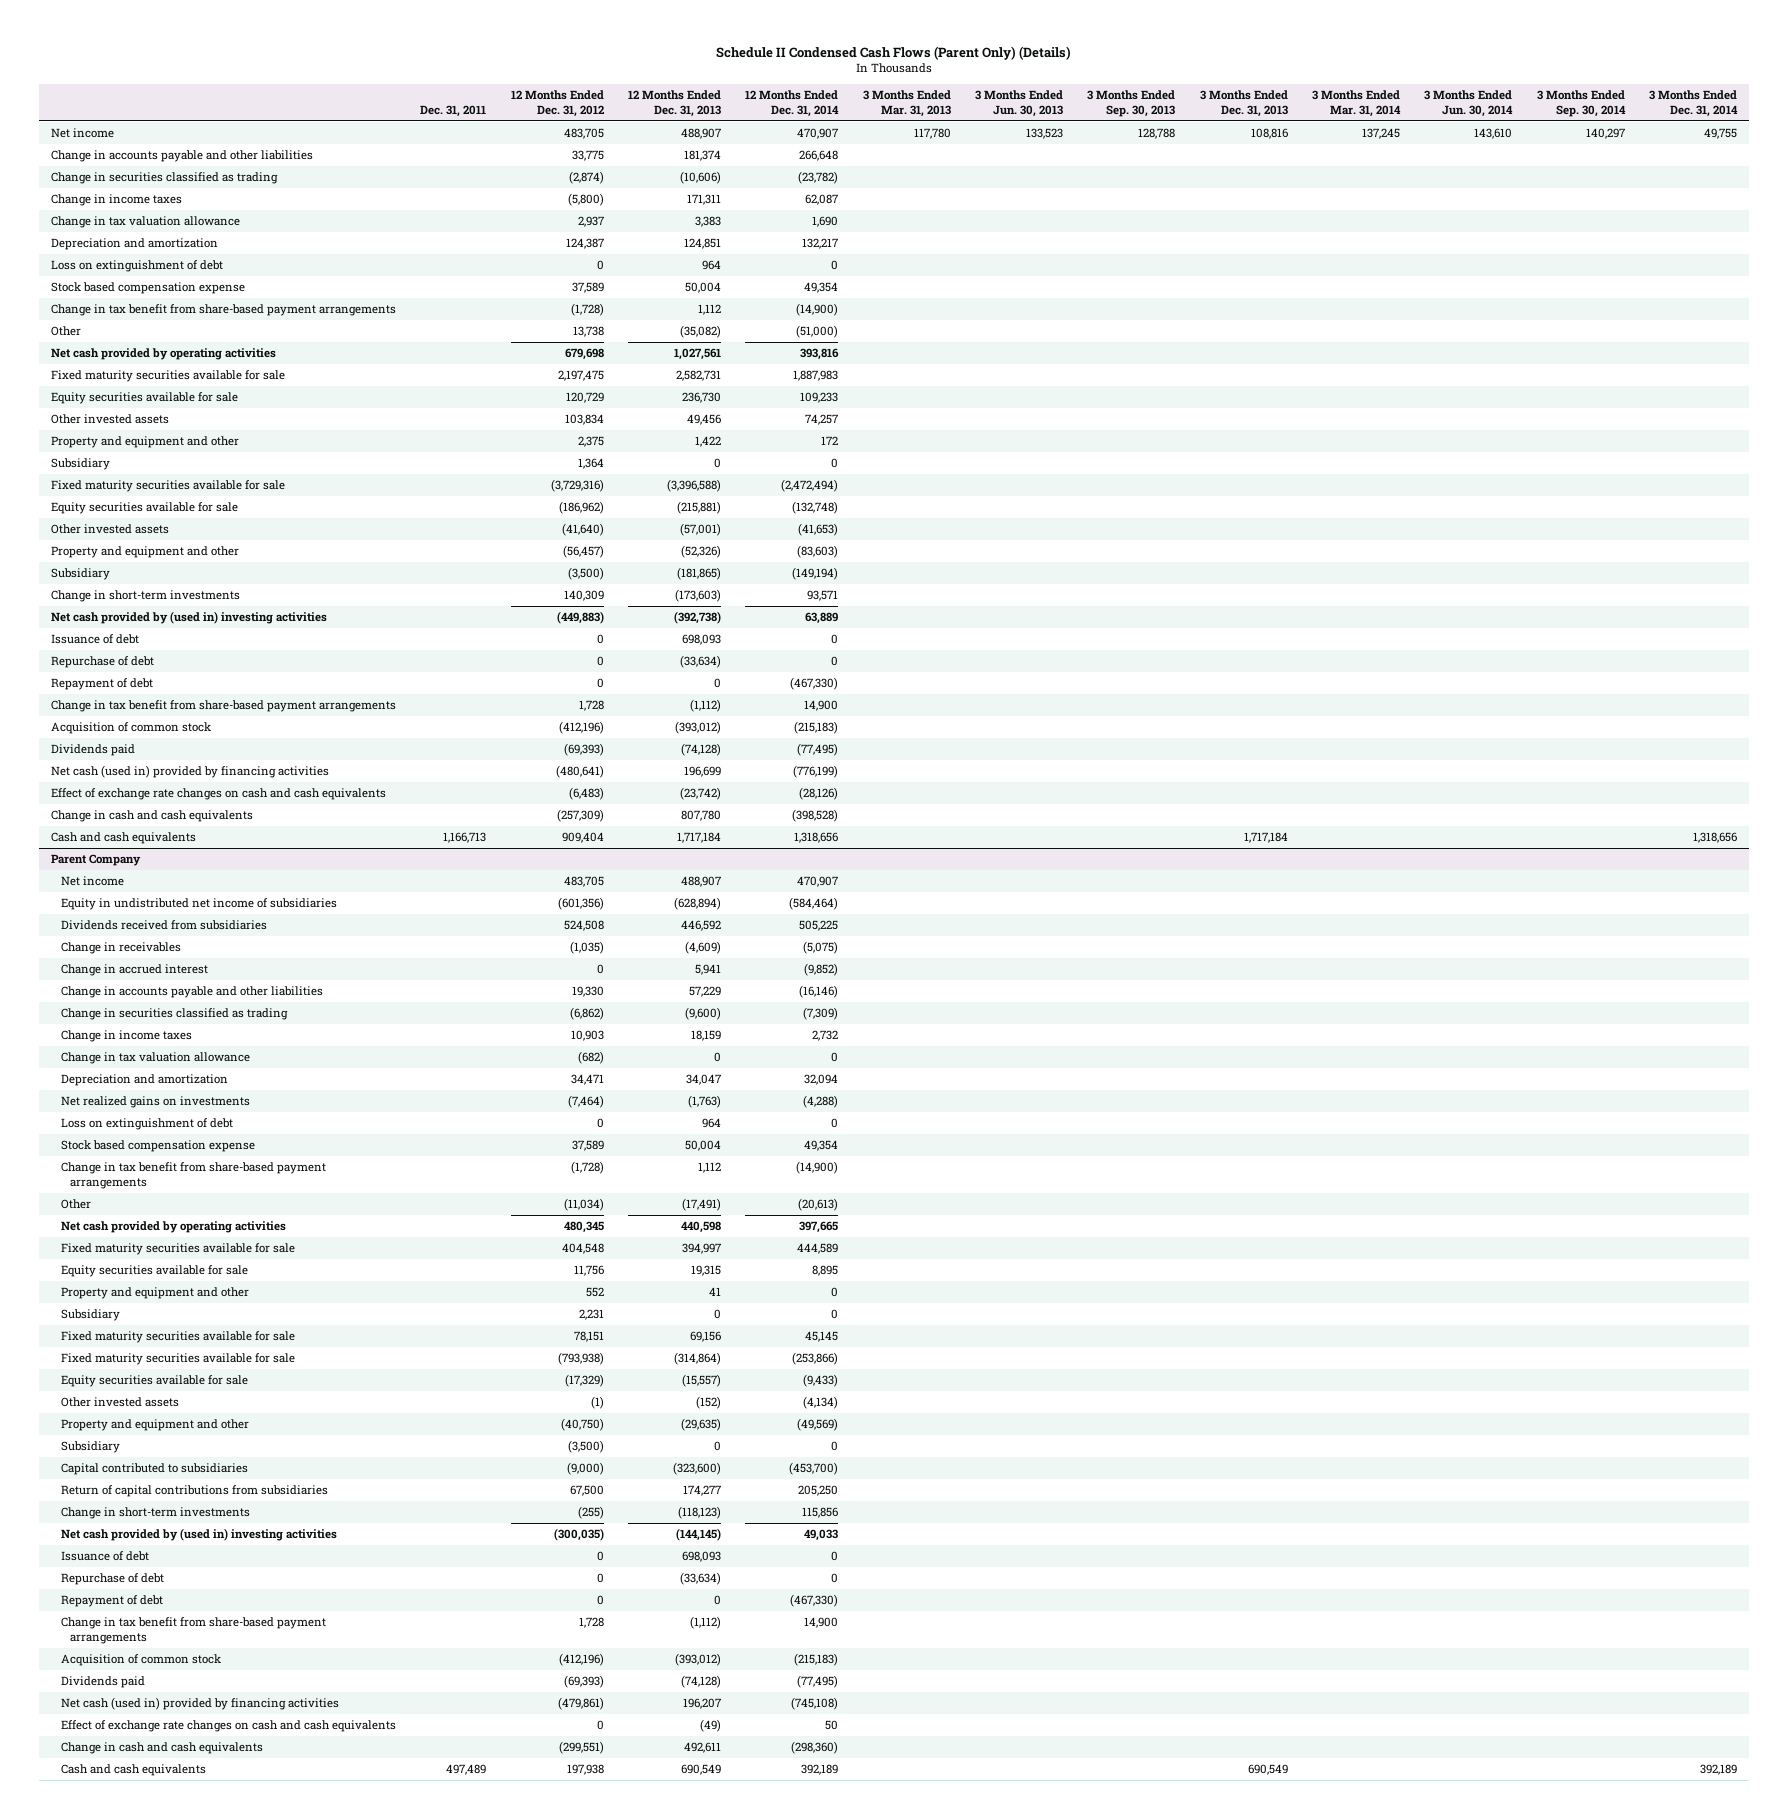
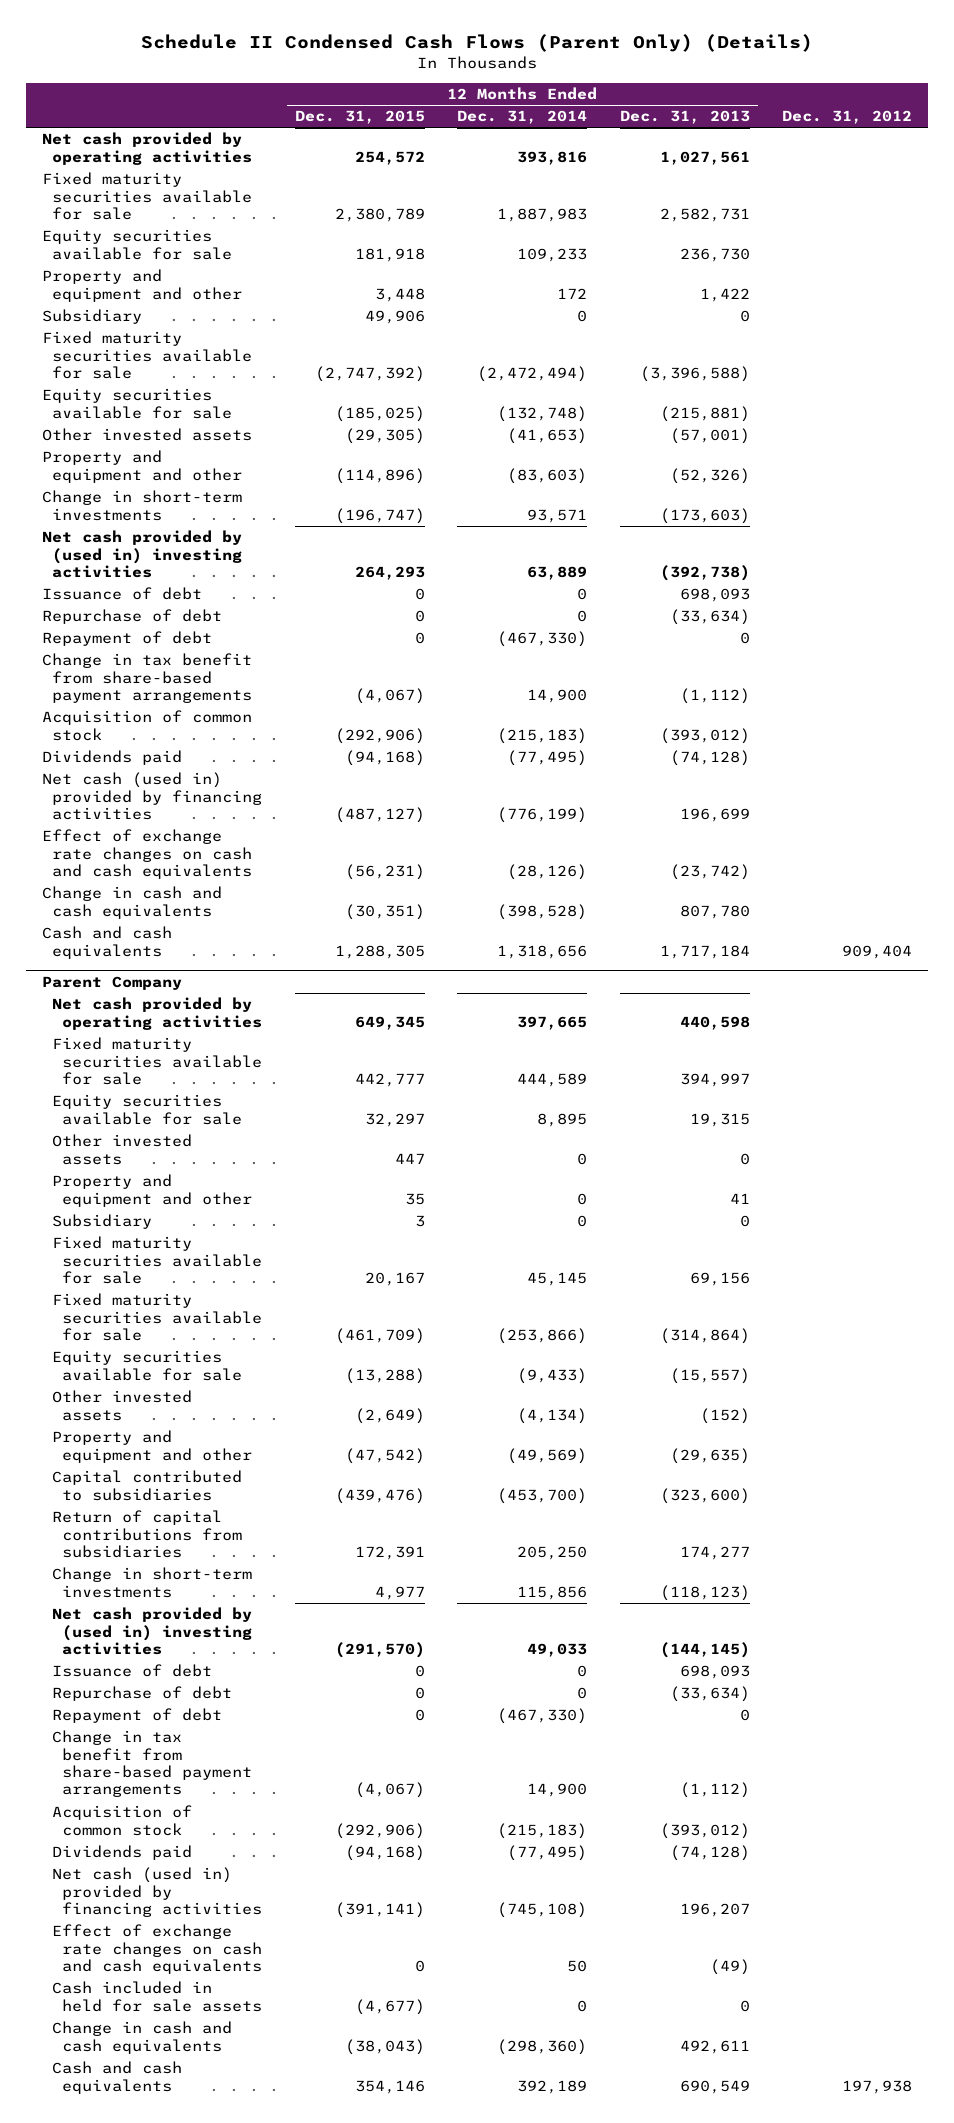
[420,104,487,117] Dec. 31, 2011 -> none
[510,89,604,117] 12 Months Ended Dec. 31, 2012 -> none
[862,89,951,117] 3 Months Ended Mar. 31, 2013 -> none
[974,89,1063,117] 3 Months Ended Jun. 30, 2013 -> none
[1087,89,1176,117] 3 Months Ended Sep. 30, 2013 -> none
[1199,89,1288,117] 3 Months Ended Dec. 31, 2013 -> none
[1311,89,1401,117] 3 Months Ended Mar. 31, 2014 -> none
[1424,89,1514,117] 3 Months Ended Jun. 30, 2014 -> none
[1536,89,1626,117] 3 Months Ended Sep. 30, 2014 -> none
[1648,89,1738,117] 3 Months Ended Dec. 31, 2014 -> none
none -> [294,110,425,125] Dec. 31, 2015
none -> [782,110,913,125] Dec. 31, 2012
[51,128,115,139] Net income -> none
[51,150,314,163] Change in accounts payable and other liabilities -> none
[51,172,279,185] Change in securities classified as trading -> none
[51,194,183,207] Change in income taxes -> none
[51,216,241,229] Change in tax valuation allowance -> none
[51,238,219,251] Depreciation and amortization -> none
[51,260,224,273] Loss on extinguishment of debt -> none
[51,282,246,295] Stock based compensation expense -> none
[51,304,397,317] Change in tax benefit from share-based payment arrangements -> none
[51,326,82,337] Other -> none
[51,414,170,425] Other invested assets -> none
[51,568,111,581] Subsidiary -> none
[60,876,124,887] Net income -> none
[60,898,337,911] Equity in undistributed net income of subsidiaries -> none
[60,920,267,931] Dividends received from subsidiaries -> none
[60,942,181,955] Change in receivables -> none
[60,964,208,977] Change in accrued interest -> none
[60,986,323,999] Change in accounts payable and other liabilities -> none
[60,1008,288,1021] Change in securities classified as trading -> none
[60,1030,192,1043] Change in income taxes -> none
[60,1052,250,1065] Change in tax valuation allowance -> none
[60,1074,228,1087] Depreciation and amortization -> none
[60,1096,250,1109] Net realized gains on investments -> none
[60,1118,233,1131] Loss on extinguishment of debt -> none
[60,1140,255,1153] Stock based compensation expense -> none
[60,1162,326,1189] Change in tax benefit from share-based payment arrangements -> none
[60,1199,91,1210] Other -> none
none -> [52,1134,193,1165] Other invested assets
[60,1441,120,1454] Subsidiary -> none
none -> [52,1981,263,2012] Cash included in held for sale assets

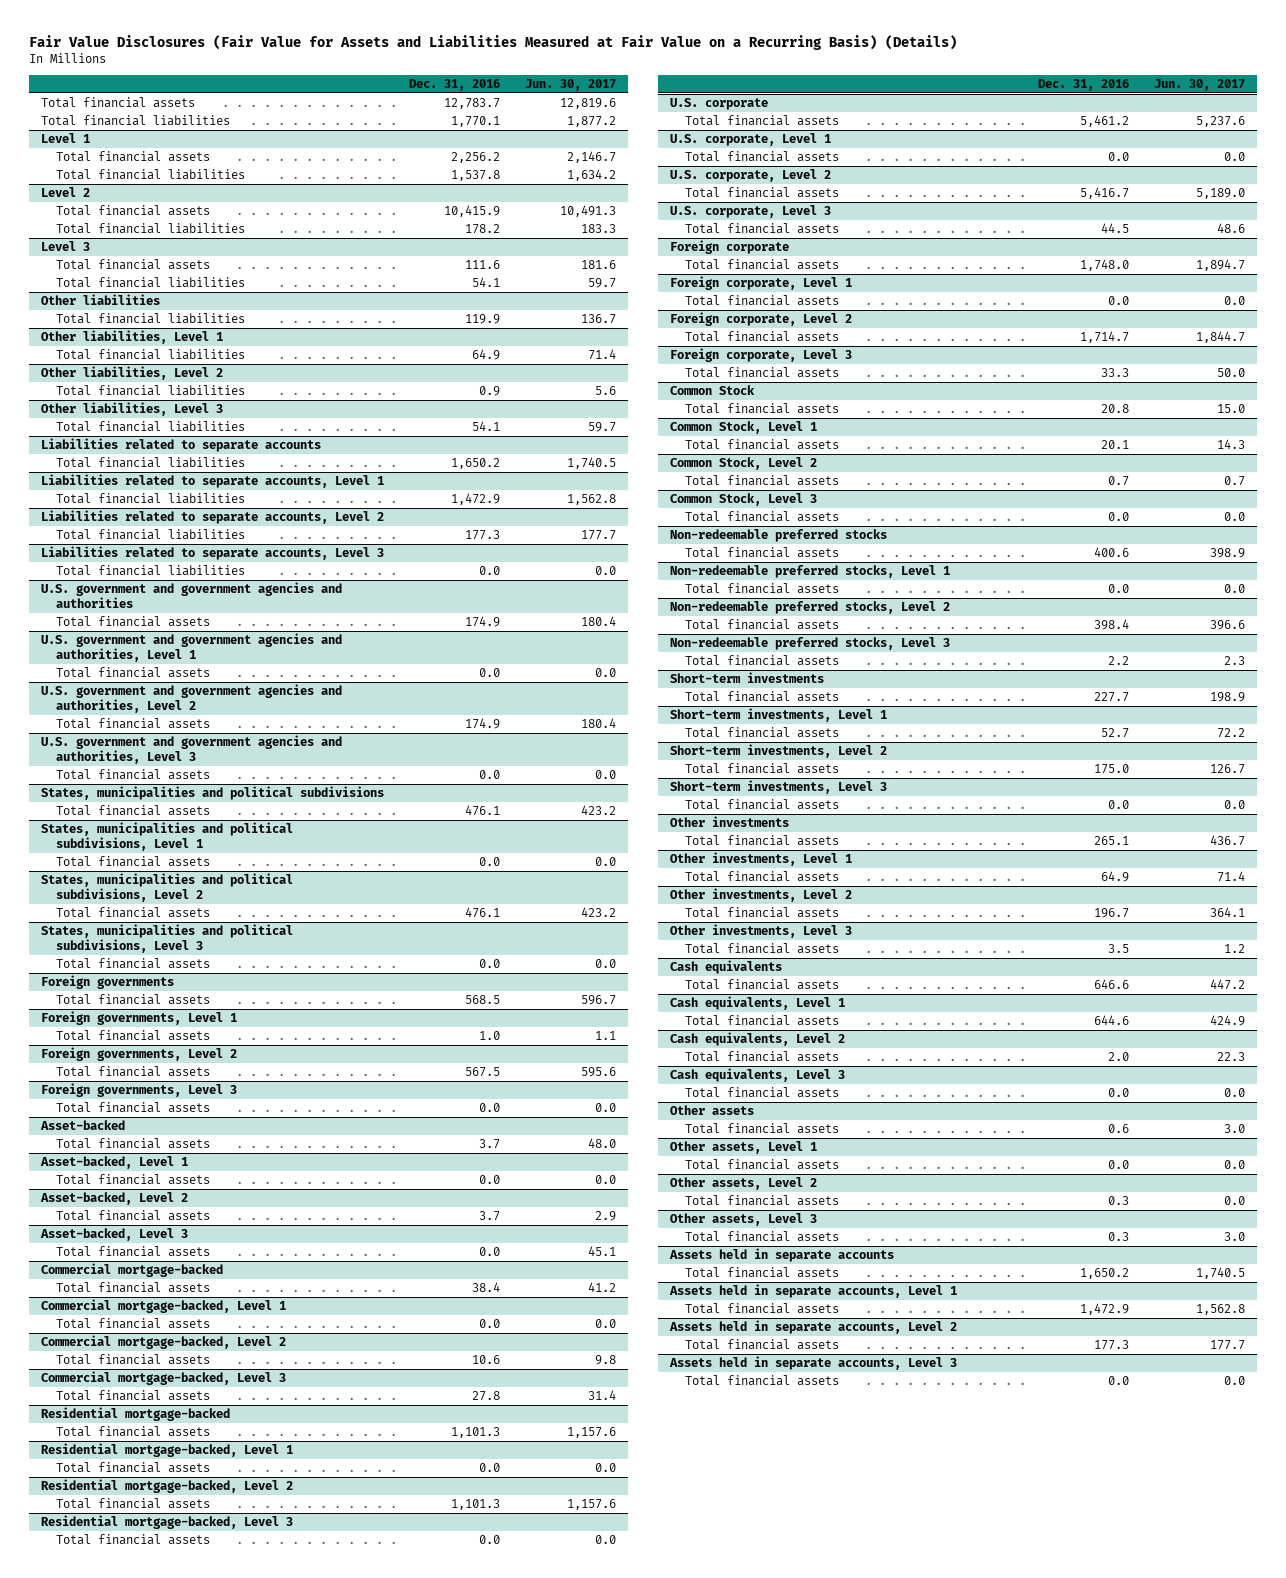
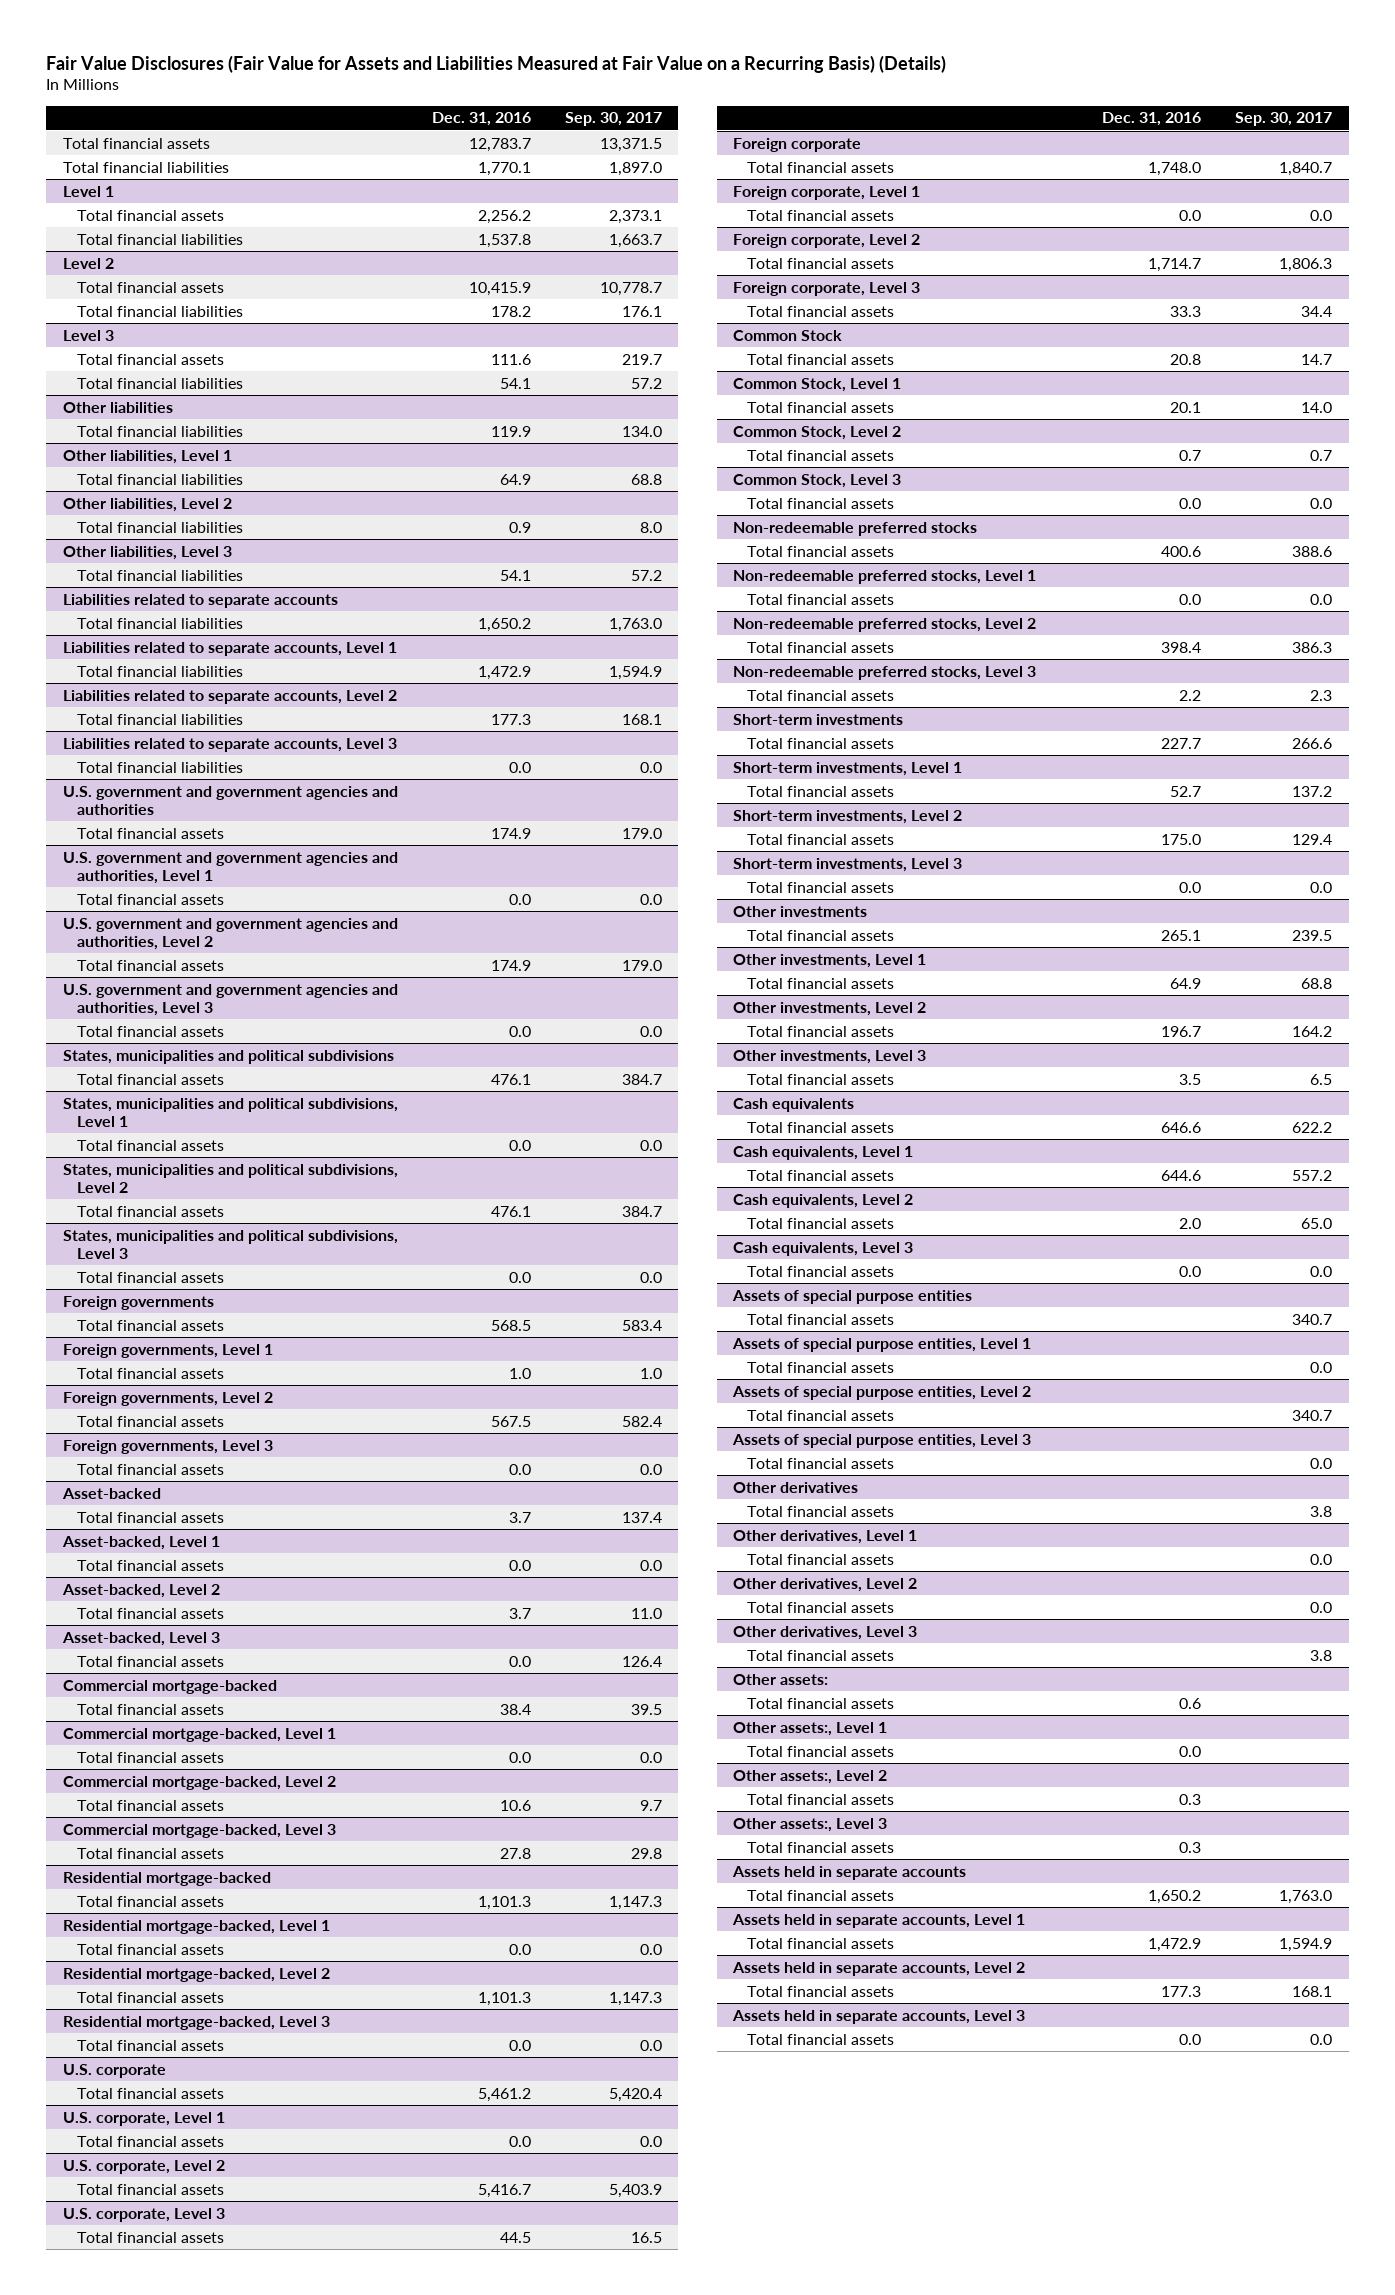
[524,79,616,92] Jun. 30, 2017 -> none
none -> [564,112,662,127] Sep. 30, 2017
none -> [732,1289,973,1304] Assets of special purpose entities
none -> [747,1313,895,1325] Total financial assets
none -> [732,1337,1032,1352] Assets of special purpose entities, Level 1
none -> [747,1361,895,1373] Total financial assets
none -> [732,1385,1032,1400] Assets of special purpose entities, Level 2
none -> [747,1409,895,1421] Total financial assets
none -> [732,1433,1032,1448] Assets of special purpose entities, Level 3
none -> [747,1457,895,1469] Total financial assets
none -> [733,1481,859,1493] Other derivatives
none -> [747,1505,895,1517] Total financial assets
none -> [733,1529,918,1544] Other derivatives, Level 1
none -> [747,1553,895,1565] Total financial assets
none -> [733,1577,918,1592] Other derivatives, Level 2
none -> [747,1601,895,1613] Total financial assets
none -> [733,1625,918,1640] Other derivatives, Level 3
none -> [747,1649,895,1661] Total financial assets
[670,1105,755,1116] Other assets -> [733,1673,829,1685] Other assets:
[670,1141,818,1155] Other assets, Level 1 -> [733,1721,888,1736] Other assets:, Level 1
[670,1177,818,1191] Other assets, Level 2 -> [733,1769,888,1784] Other assets:, Level 2
[670,1213,818,1227] Other assets, Level 3 -> [733,1817,888,1832] Other assets:, Level 3

